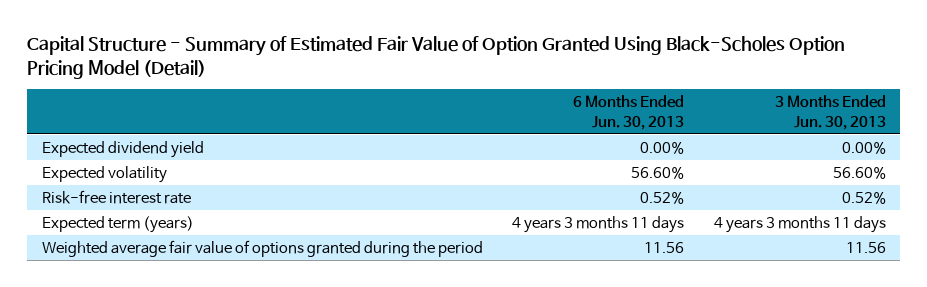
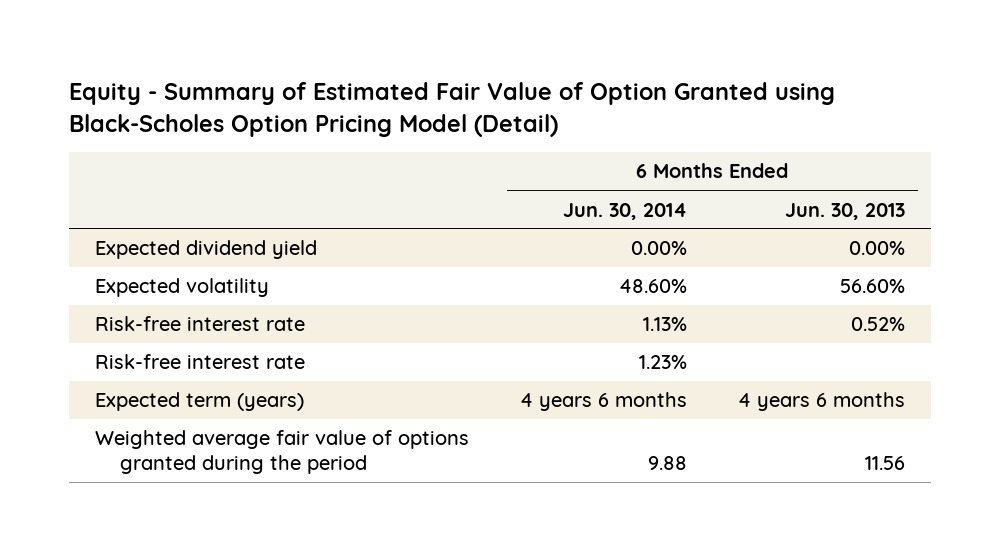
[26,36,845,79] Capital Structure - Summary of Estimated Fair Value of Option Granted Using Black-Scholes Option Pricing Model (Detail) -> [68,82,835,137] Equity - Summary of Estimated Fair Value of Option Granted using Black-Scholes Option Pricing Model (Detail)
[774,95,886,130] 3 Months Ended Jun. 30, 2013 -> none
none -> [562,202,687,220] Jun. 30, 2014
none -> [94,354,305,370] Risk-free interest rate
[512,216,685,234] 4 years 3 months 11 days -> [737,392,905,412] 4 years 6 months

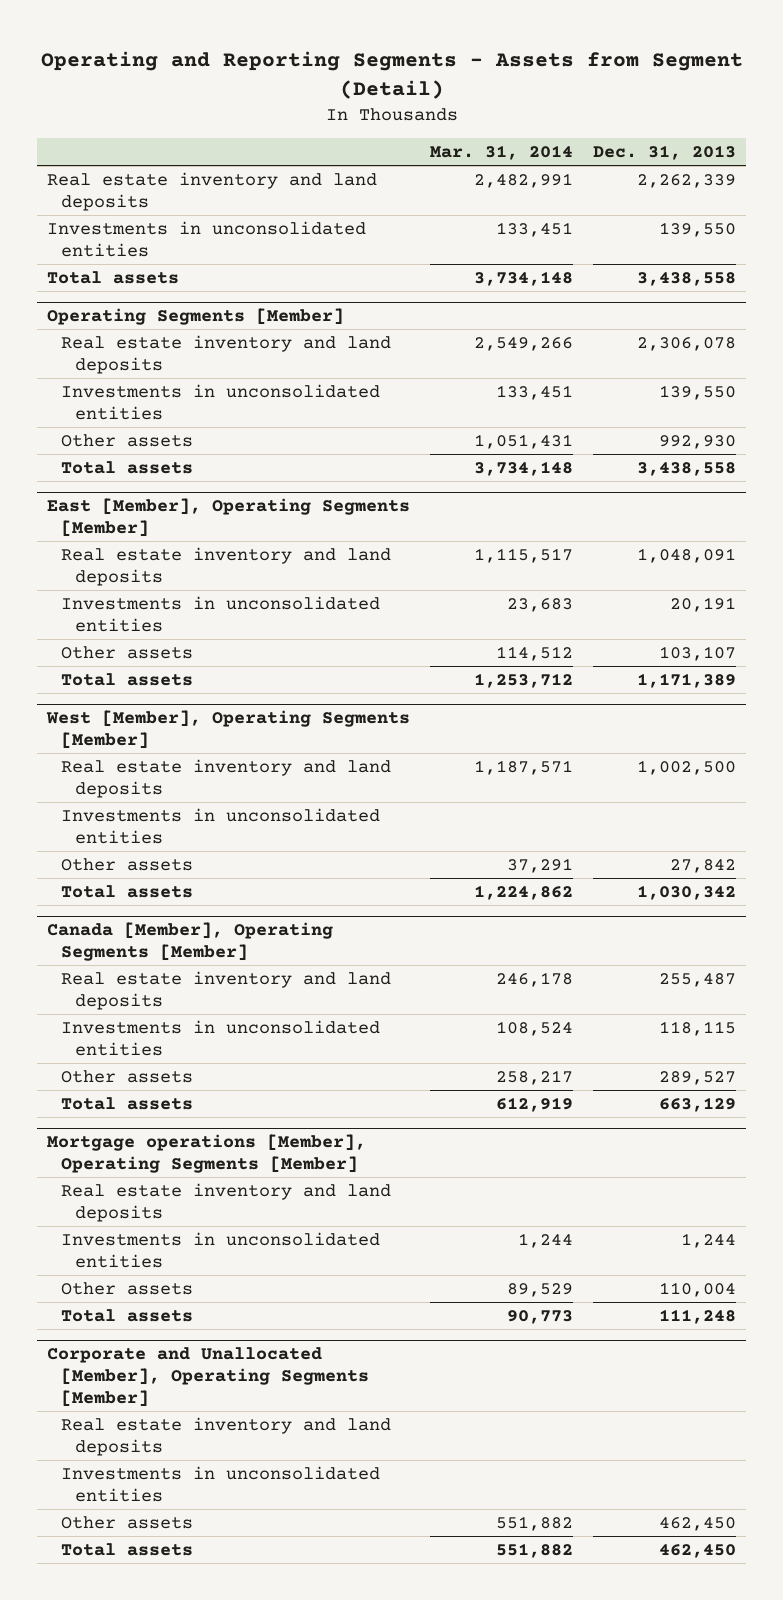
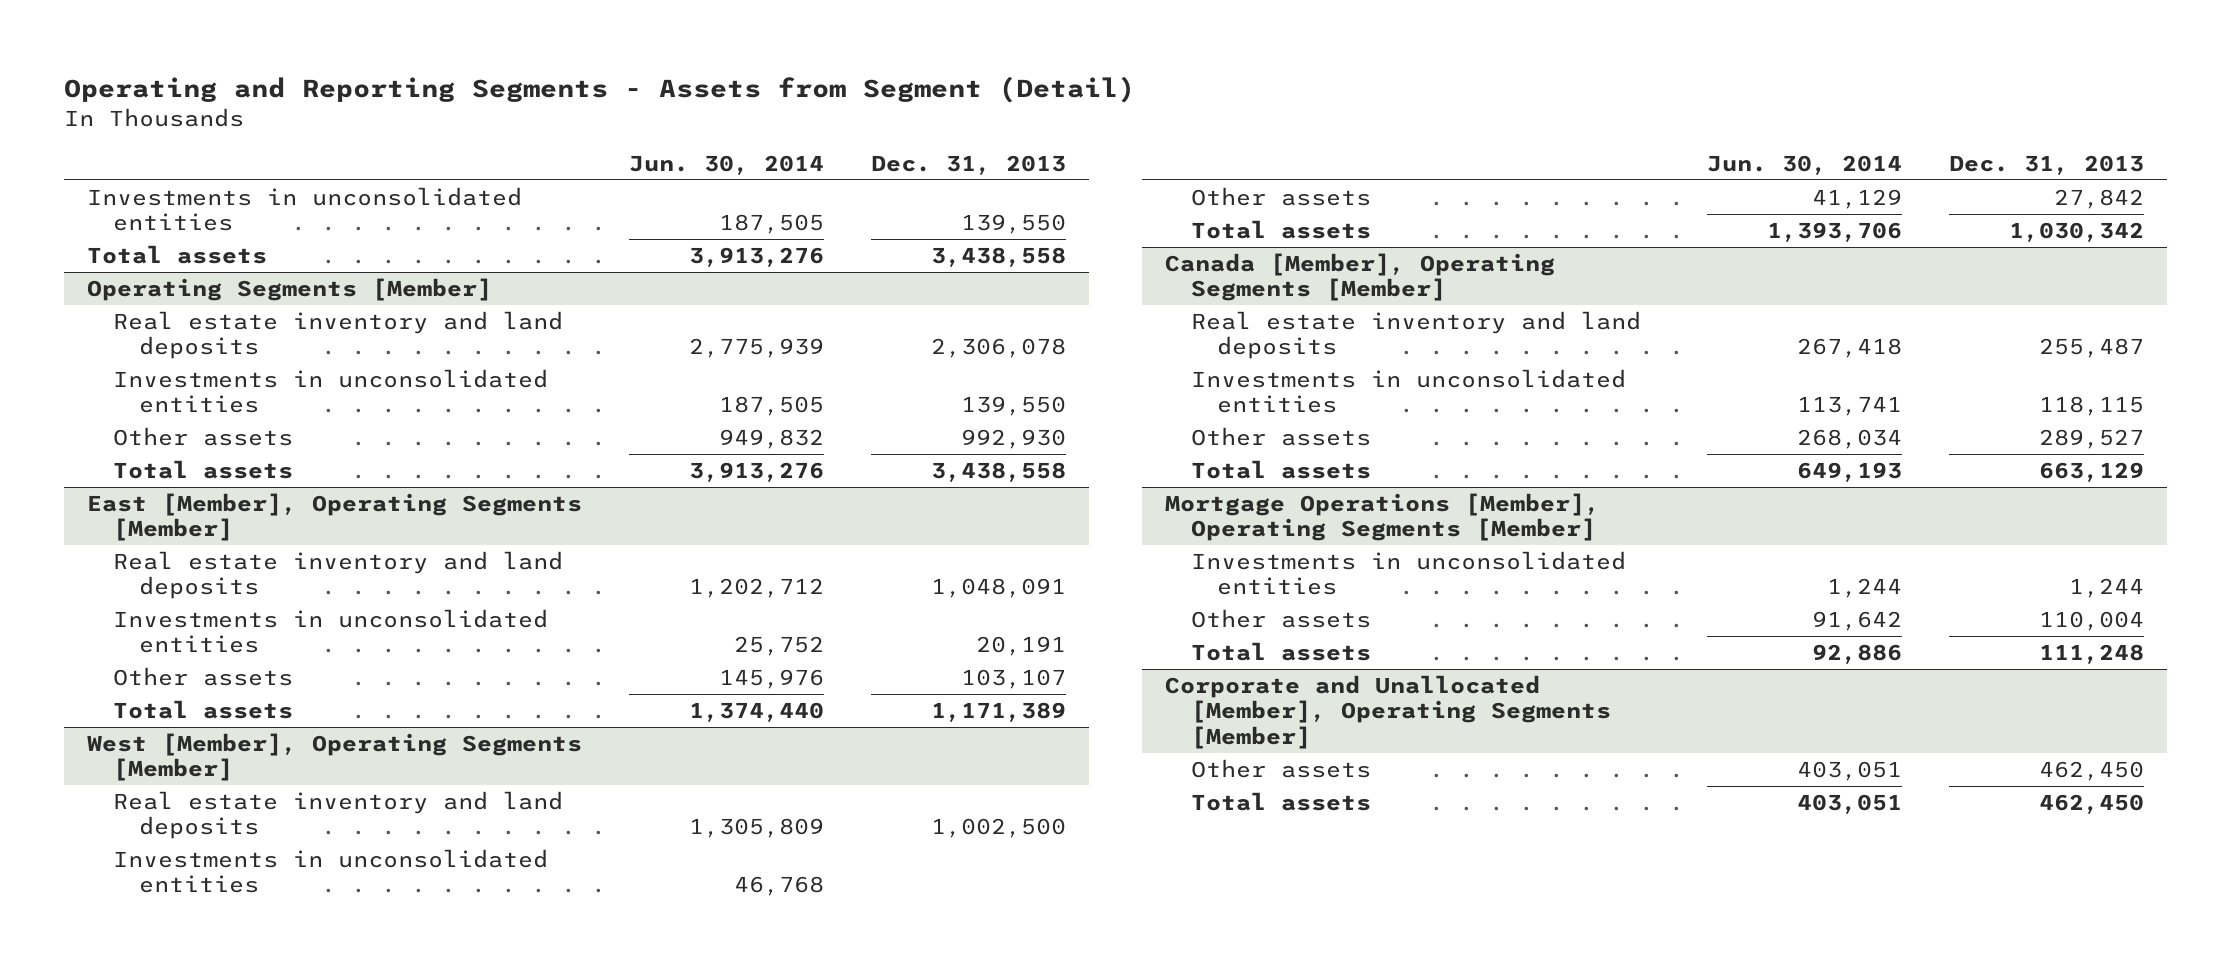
[430,145,574,161] Mar. 31, 2014 -> none
none -> [628,154,824,175] Jun. 30, 2014
[47,171,378,212] Real estate inventory and land deposits -> none
[61,1182,392,1223] Real estate inventory and land deposits -> none
[47,1133,367,1174] Mortgage operations [Member], Operating Segments [Member] -> [1165,492,1601,542] Mortgage Operations [Member], Operating Segments [Member]
[61,1416,392,1457] Real estate inventory and land deposits -> none
[61,1465,381,1503] Investments in unconsolidated entities -> none

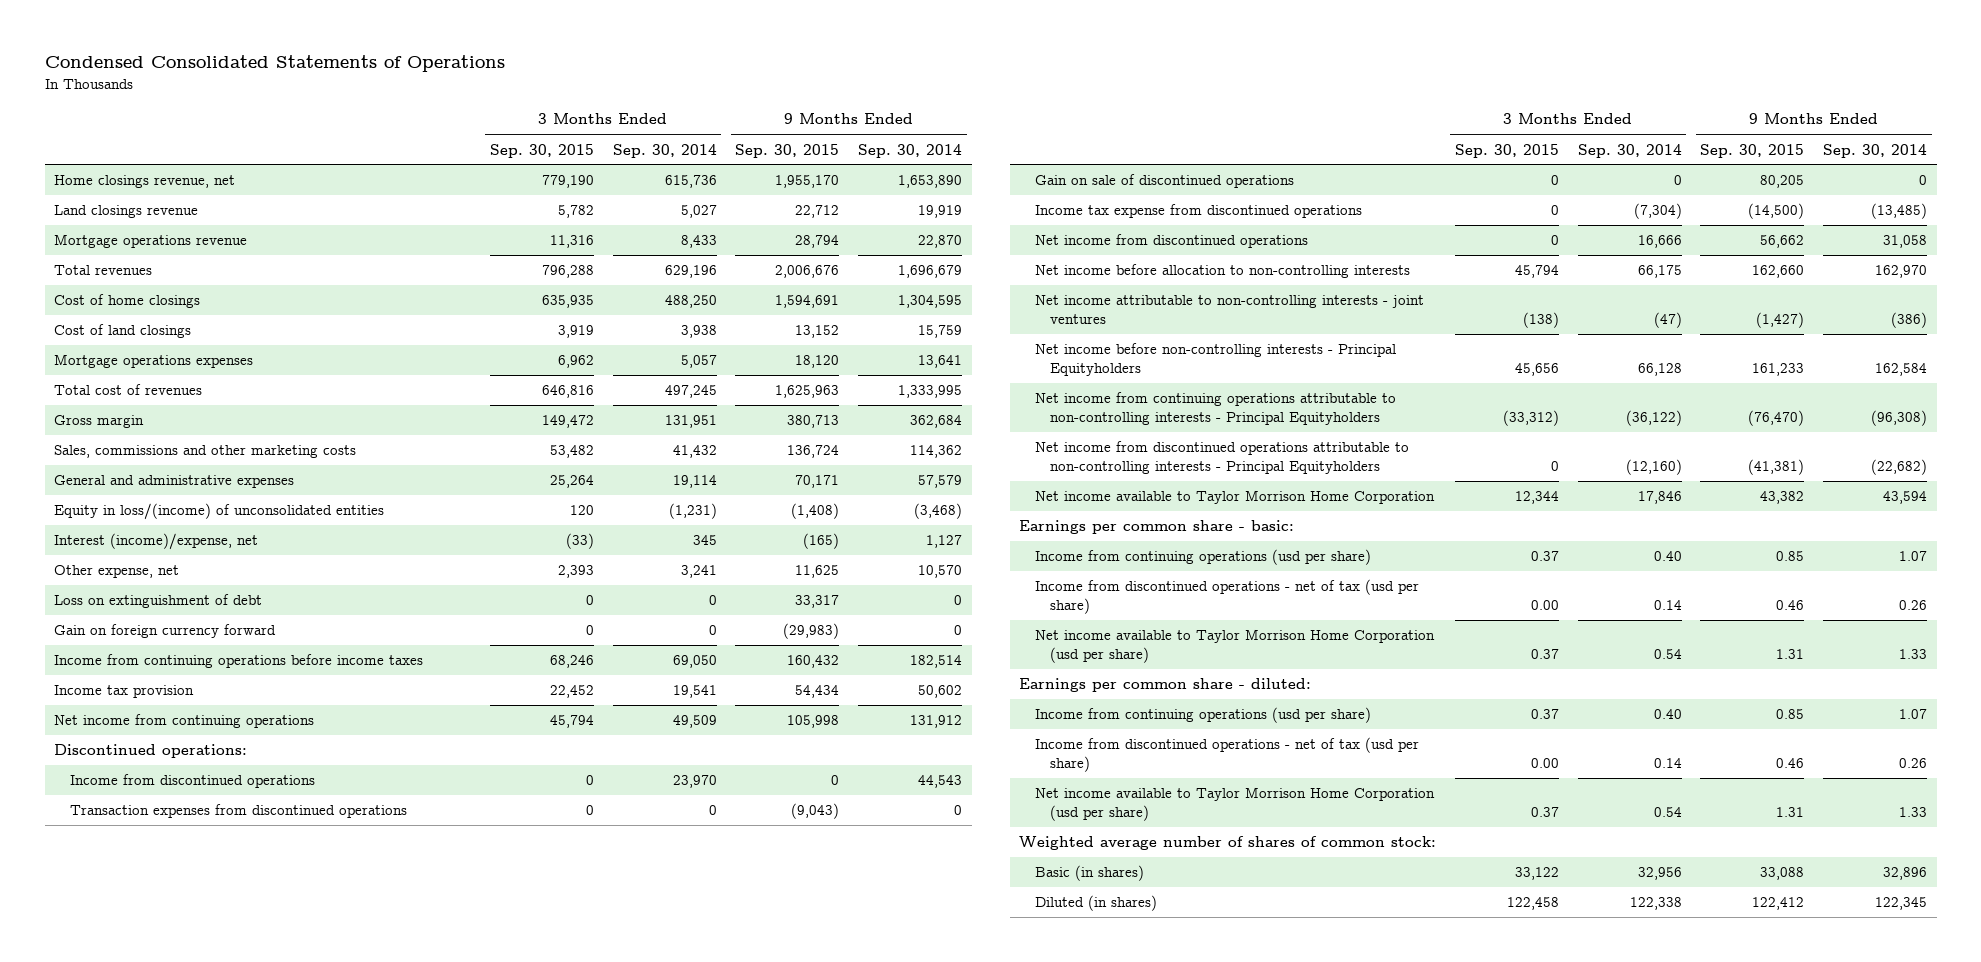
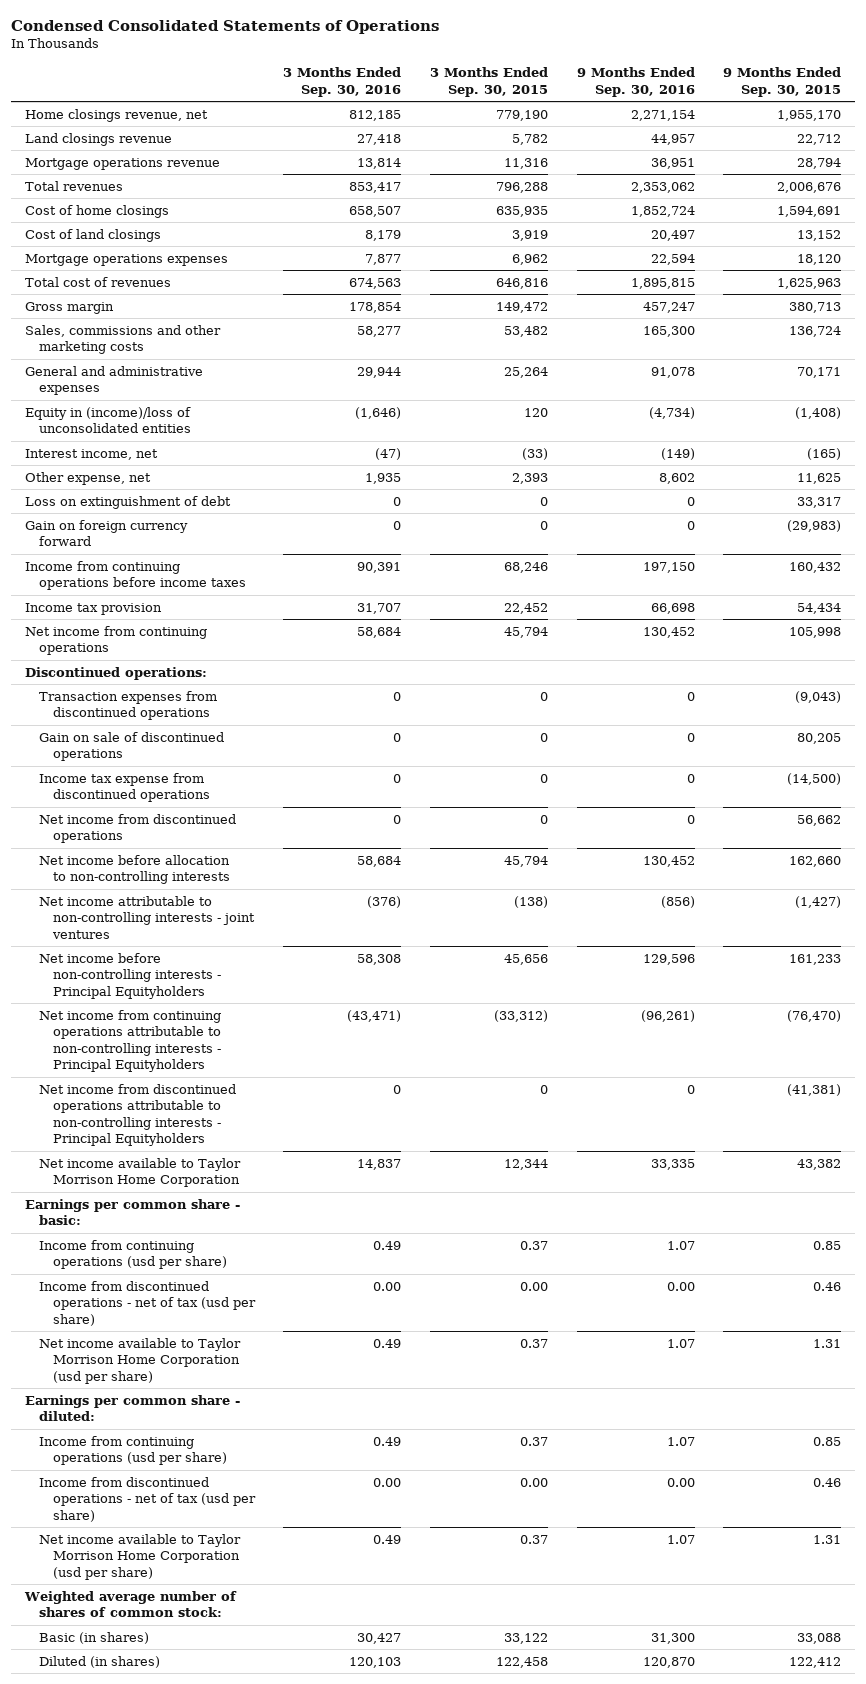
[612,143,717,158] Sep. 30, 2014 -> none
[858,143,963,158] Sep. 30, 2014 -> none
none -> [283,67,402,97] 3 Months Ended Sep. 30, 2016
none -> [576,67,695,97] 9 Months Ended Sep. 30, 2016
[53,503,384,521] Equity in loss/(income) of unconsolidated entities -> [25,406,192,434] Equity in (income)/loss of unconsolidated entities
[53,533,258,551] Interest (income)/expense, net -> [25,448,159,460] Interest income, net
[69,774,315,789] Income from discontinued operations -> none

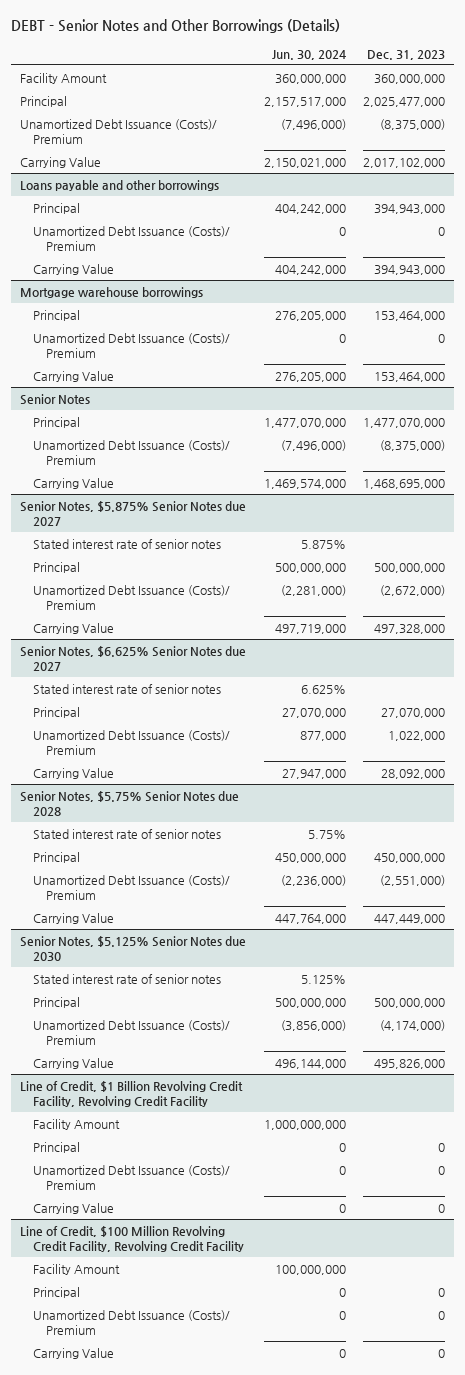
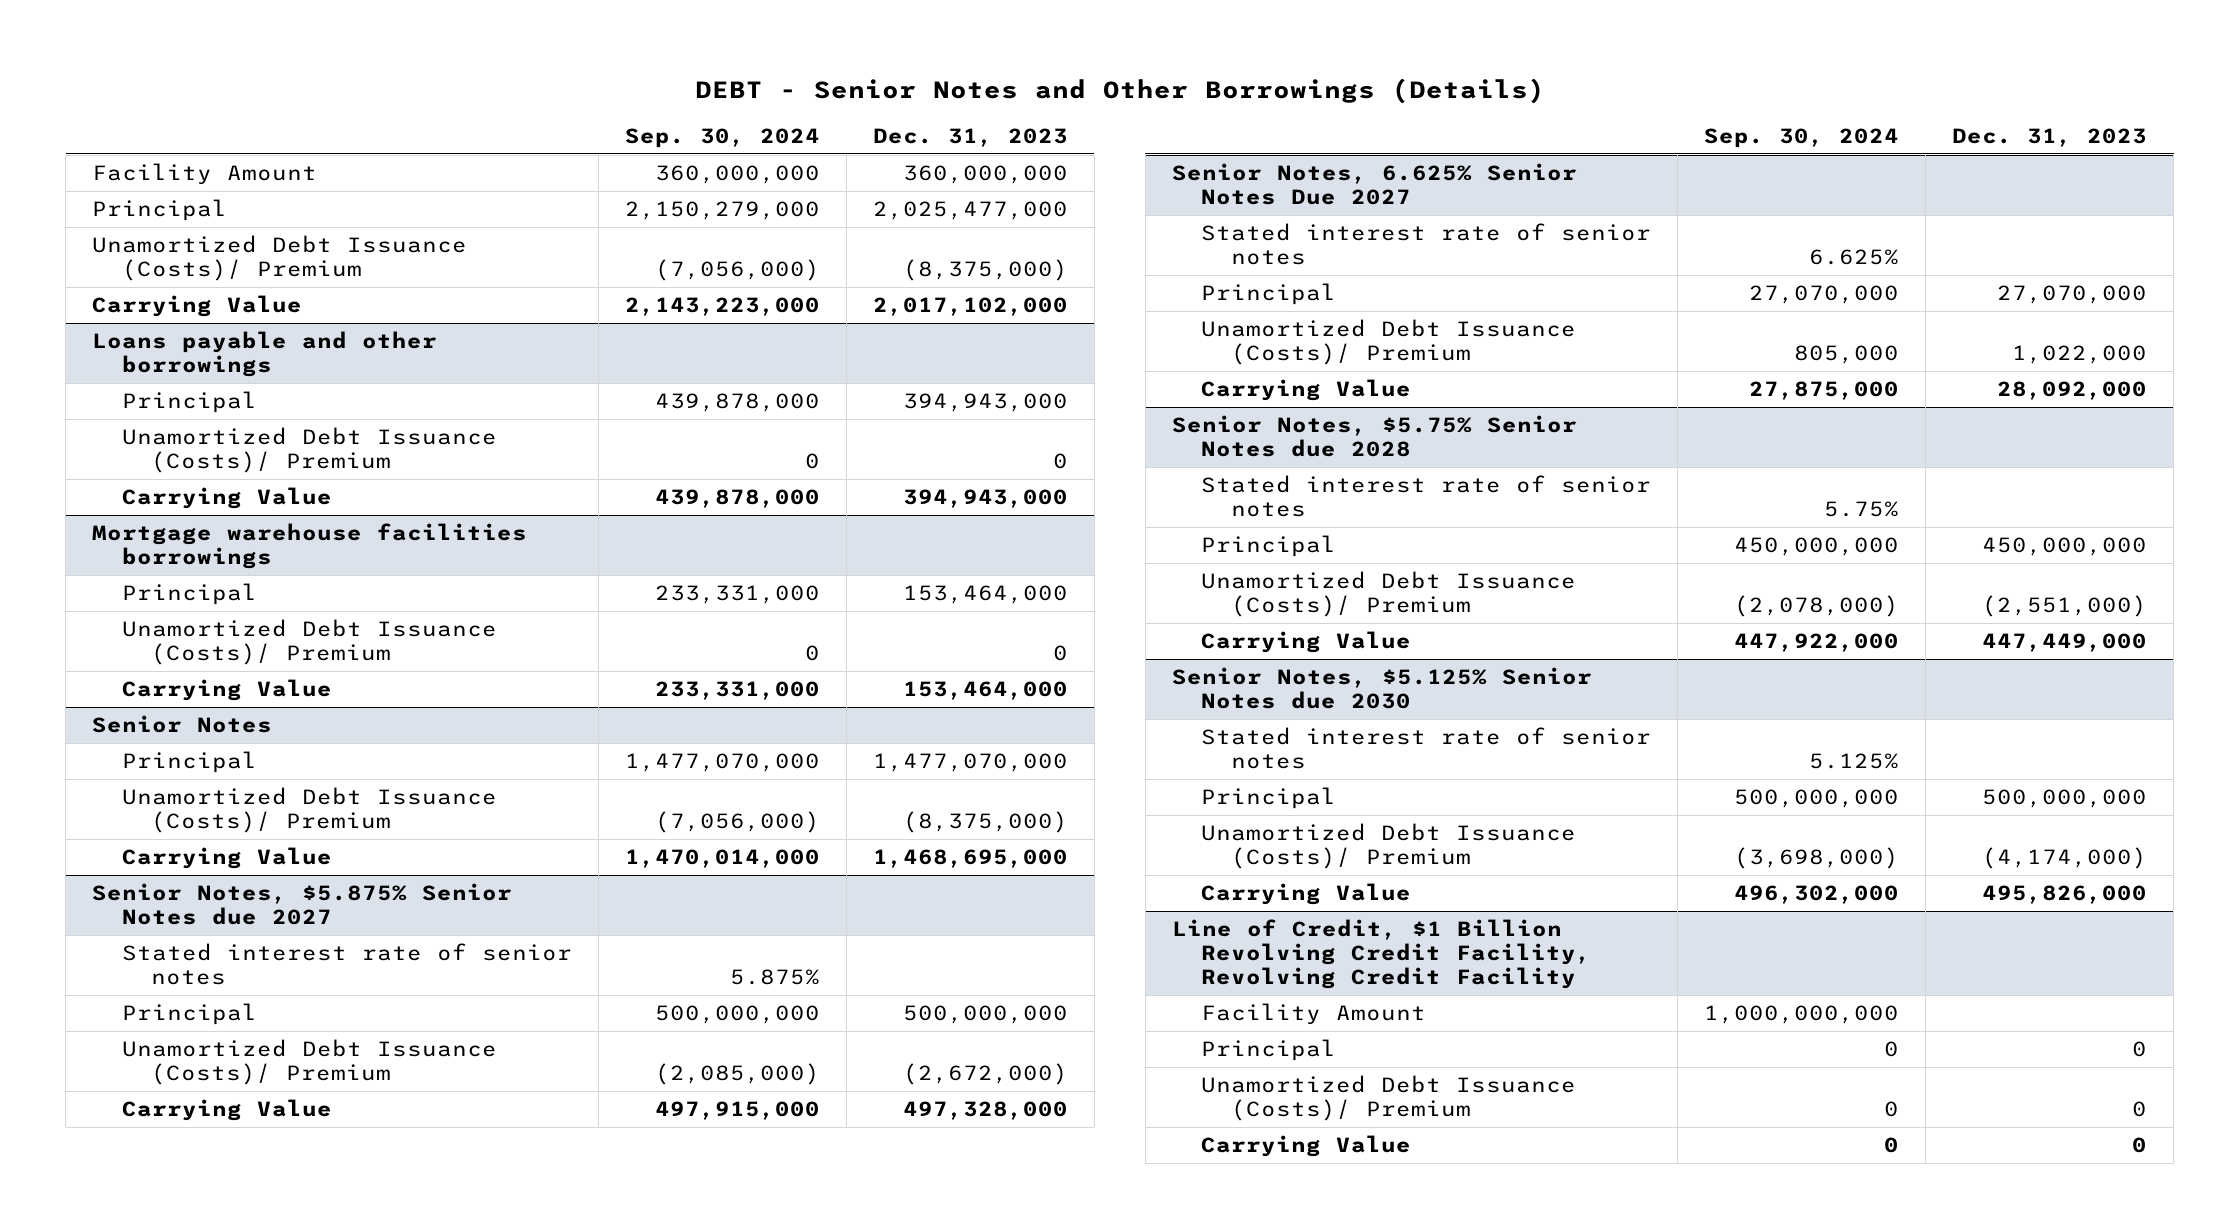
[271,49,346,60] Jun. 30, 2024 -> none
none -> [624,127,820,148] Sep. 30, 2024
[19,286,203,298] Mortgage warehouse borrowings -> [92,523,528,569] Mortgage warehouse facilities borrowings
[19,645,246,672] Senior Notes, $6.625% Senior Notes due 2027 -> [1171,163,1577,205] Senior Notes, 6.625% Senior Notes Due 2027
[19,1225,244,1253] Line of Credit, $100 Million Revolving Credit Facility, Revolving Credit Facility -> none
[32,1263,120,1275] Facility Amount -> none
[32,1286,80,1298] Principal -> none
[32,1309,230,1336] Unamortized Debt Issuance (Costs)/ Premium -> none
[32,1347,114,1359] Carrying Value -> none

